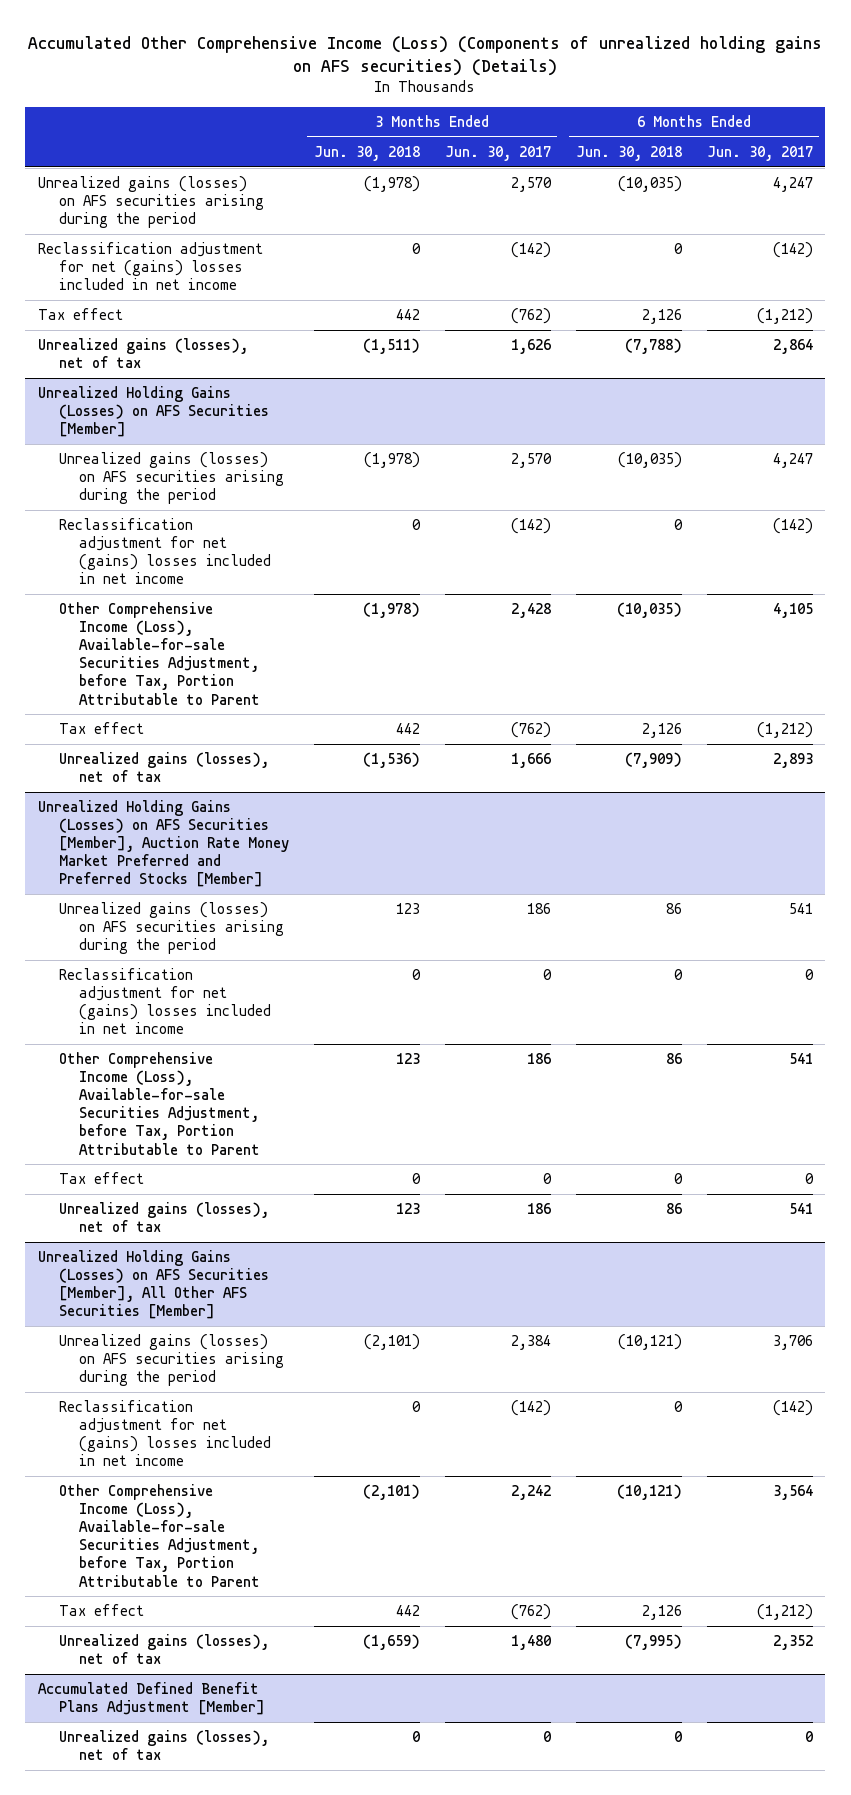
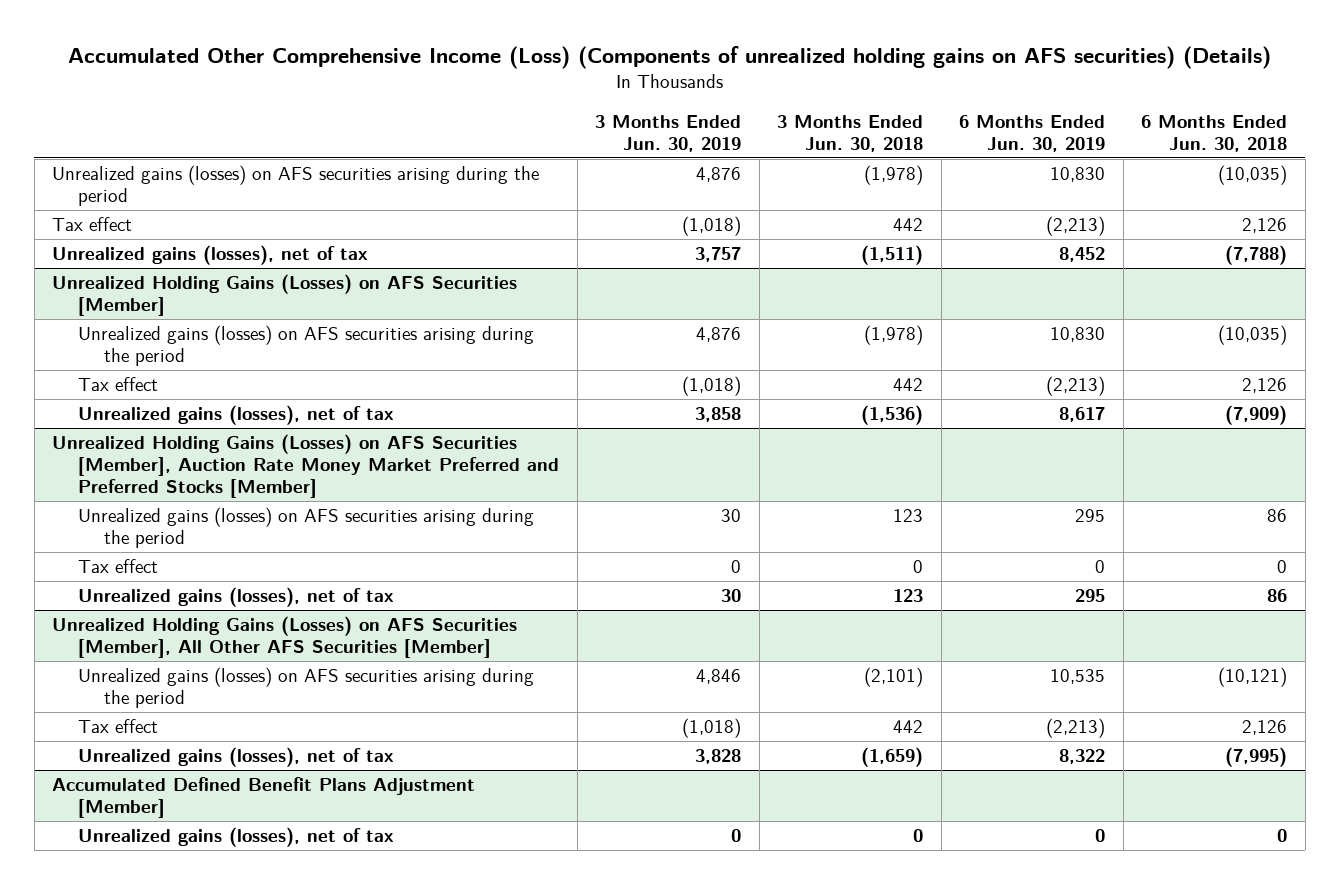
[444,146,551,162] Jun. 30, 2017 -> none
[706,146,813,162] Jun. 30, 2017 -> none
none -> [595,114,742,152] 3 Months Ended Jun. 30, 2019
none -> [959,114,1106,152] 6 Months Ended Jun. 30, 2019
[37,242,263,291] Reclassification adjustment for net (gains) losses included in net income -> none
[58,518,272,585] Reclassification adjustment for net (gains) losses included in net income -> none
[58,602,261,705] Other Comprehensive Income (Loss), Available-for-sale Securities Adjustment, before Tax, Portion Attributable to Parent -> none
[58,968,272,1035] Reclassification adjustment for net (gains) losses included in net income -> none
[58,1052,261,1155] Other Comprehensive Income (Loss), Available-for-sale Securities Adjustment, before Tax, Portion Attributable to Parent -> none
[58,1400,272,1467] Reclassification adjustment for net (gains) losses included in net income -> none
[58,1484,261,1587] Other Comprehensive Income (Loss), Available-for-sale Securities Adjustment, before Tax, Portion Attributable to Parent -> none

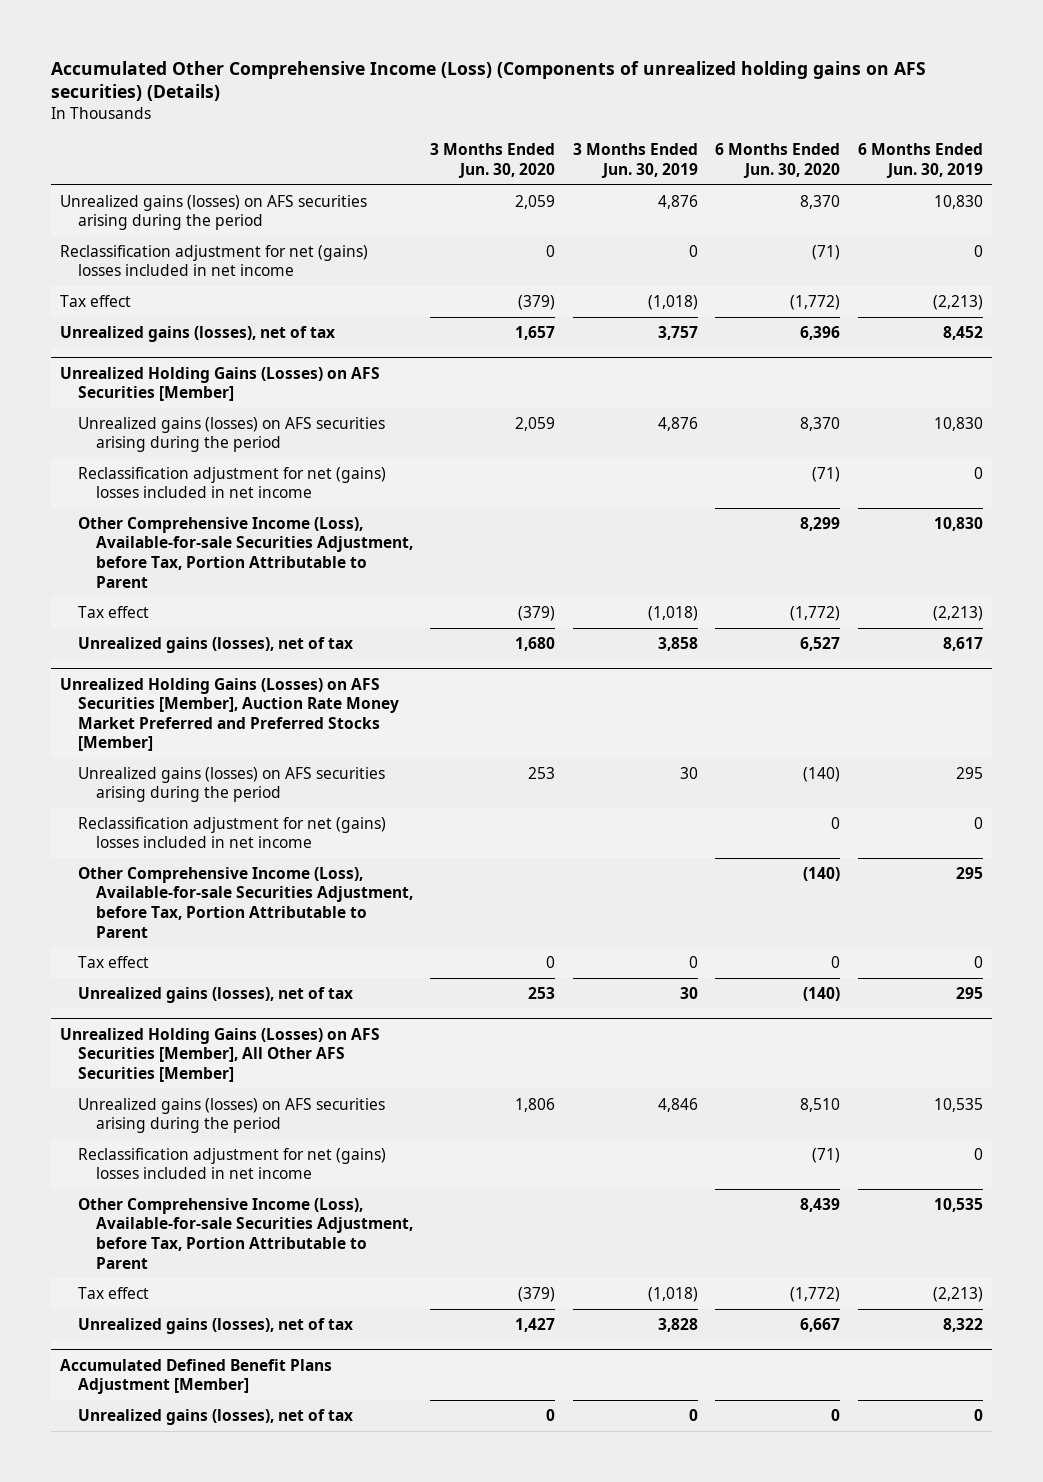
[777,114,924,152] 3 Months Ended Jun. 30, 2018 -> none
[1141,114,1288,152] 6 Months Ended Jun. 30, 2018 -> none
none -> [430,143,556,178] 3 Months Ended Jun. 30, 2020
none -> [715,143,841,178] 6 Months Ended Jun. 30, 2020
none -> [59,244,368,277] Reclassification adjustment for net (gains) losses included in net income
none -> [77,466,386,499] Reclassification adjustment for net (gains) losses included in net income
none -> [77,516,413,588] Other Comprehensive Income (Loss), Available-for-sale Securities Adjustment, before Tax, Portion Attributable to Parent
none -> [77,816,386,849] Reclassification adjustment for net (gains) losses included in net income
none -> [77,866,413,938] Other Comprehensive Income (Loss), Available-for-sale Securities Adjustment, before Tax, Portion Attributable to Parent
none -> [77,1147,386,1180] Reclassification adjustment for net (gains) losses included in net income
none -> [77,1197,413,1269] Other Comprehensive Income (Loss), Available-for-sale Securities Adjustment, before Tax, Portion Attributable to Parent

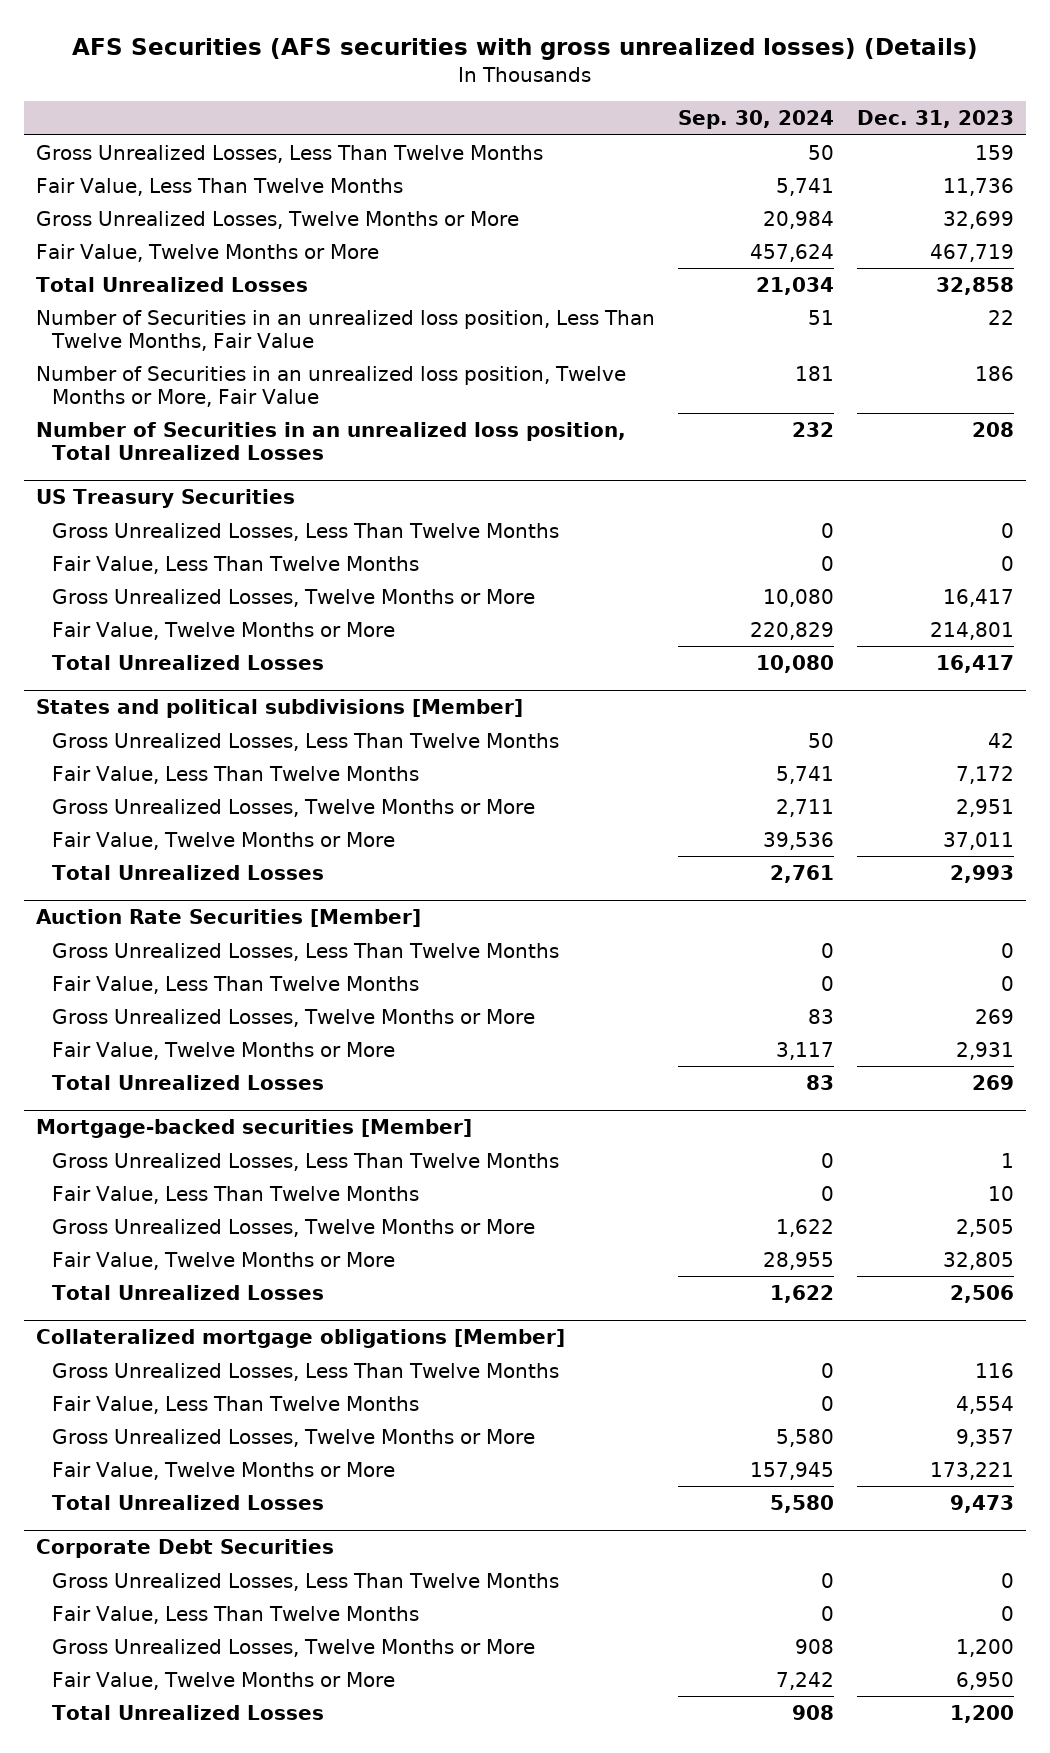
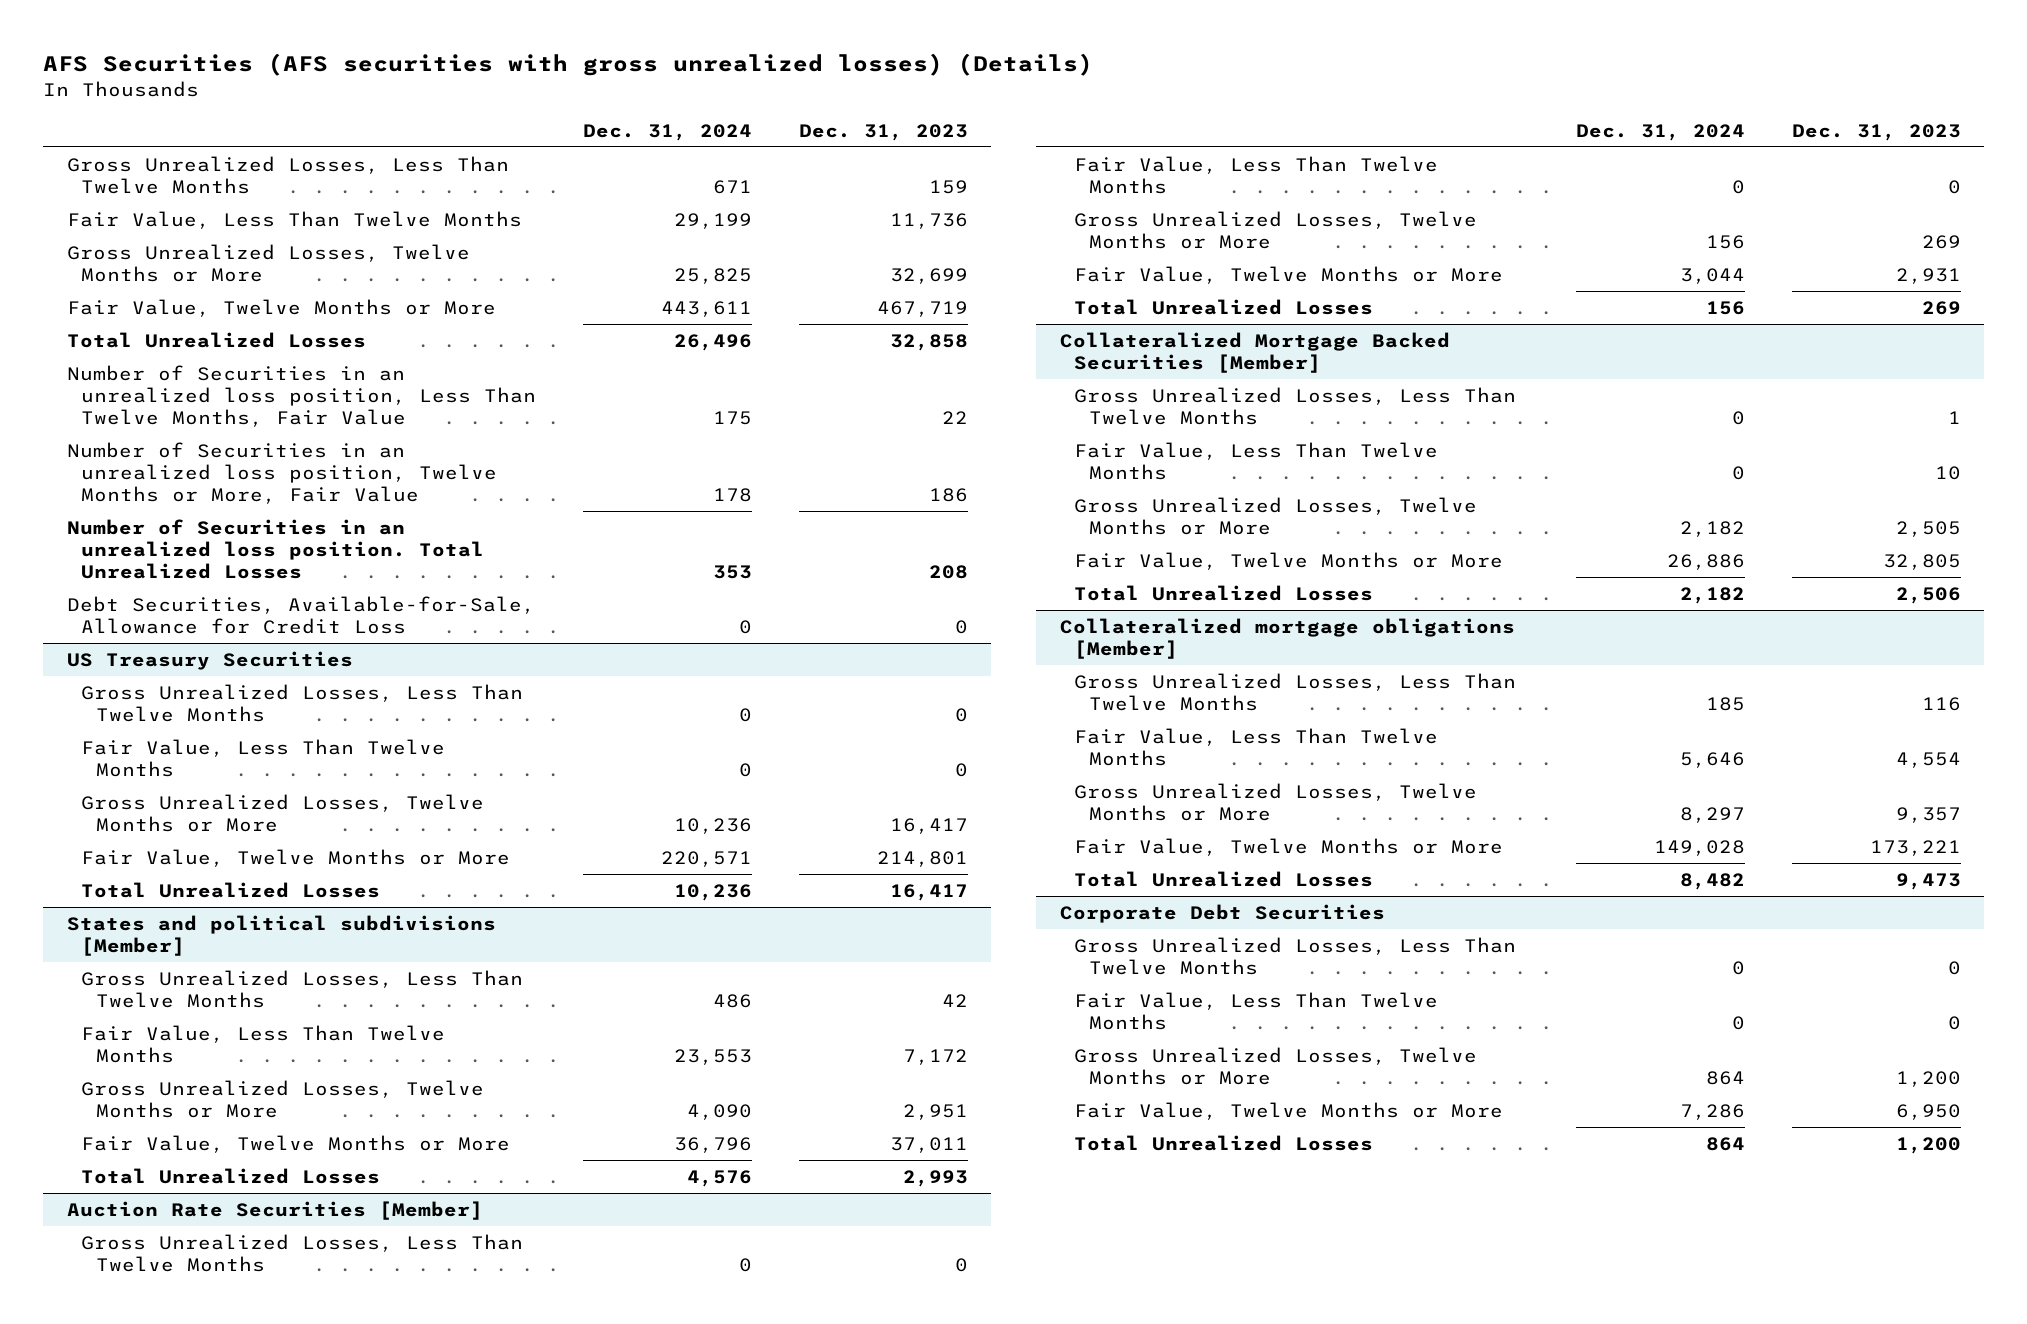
[678,110,835,130] Sep. 30, 2024 -> none
none -> [583,123,753,141] Dec. 31, 2024
[35,421,626,460] Number of Securities in an unrealized loss position, Total Unrealized Losses -> [66,518,485,579] Number of Securities in an unrealized loss position. Total Unrealized Losses
none -> [66,595,535,634] Debt Securities, Available-for-Sale, Allowance for Credit Loss
[35,1119,472,1139] Mortgage-backed securities [Member] -> [1059,331,1450,373] Collateralized Mortgage Backed Securities [Member]

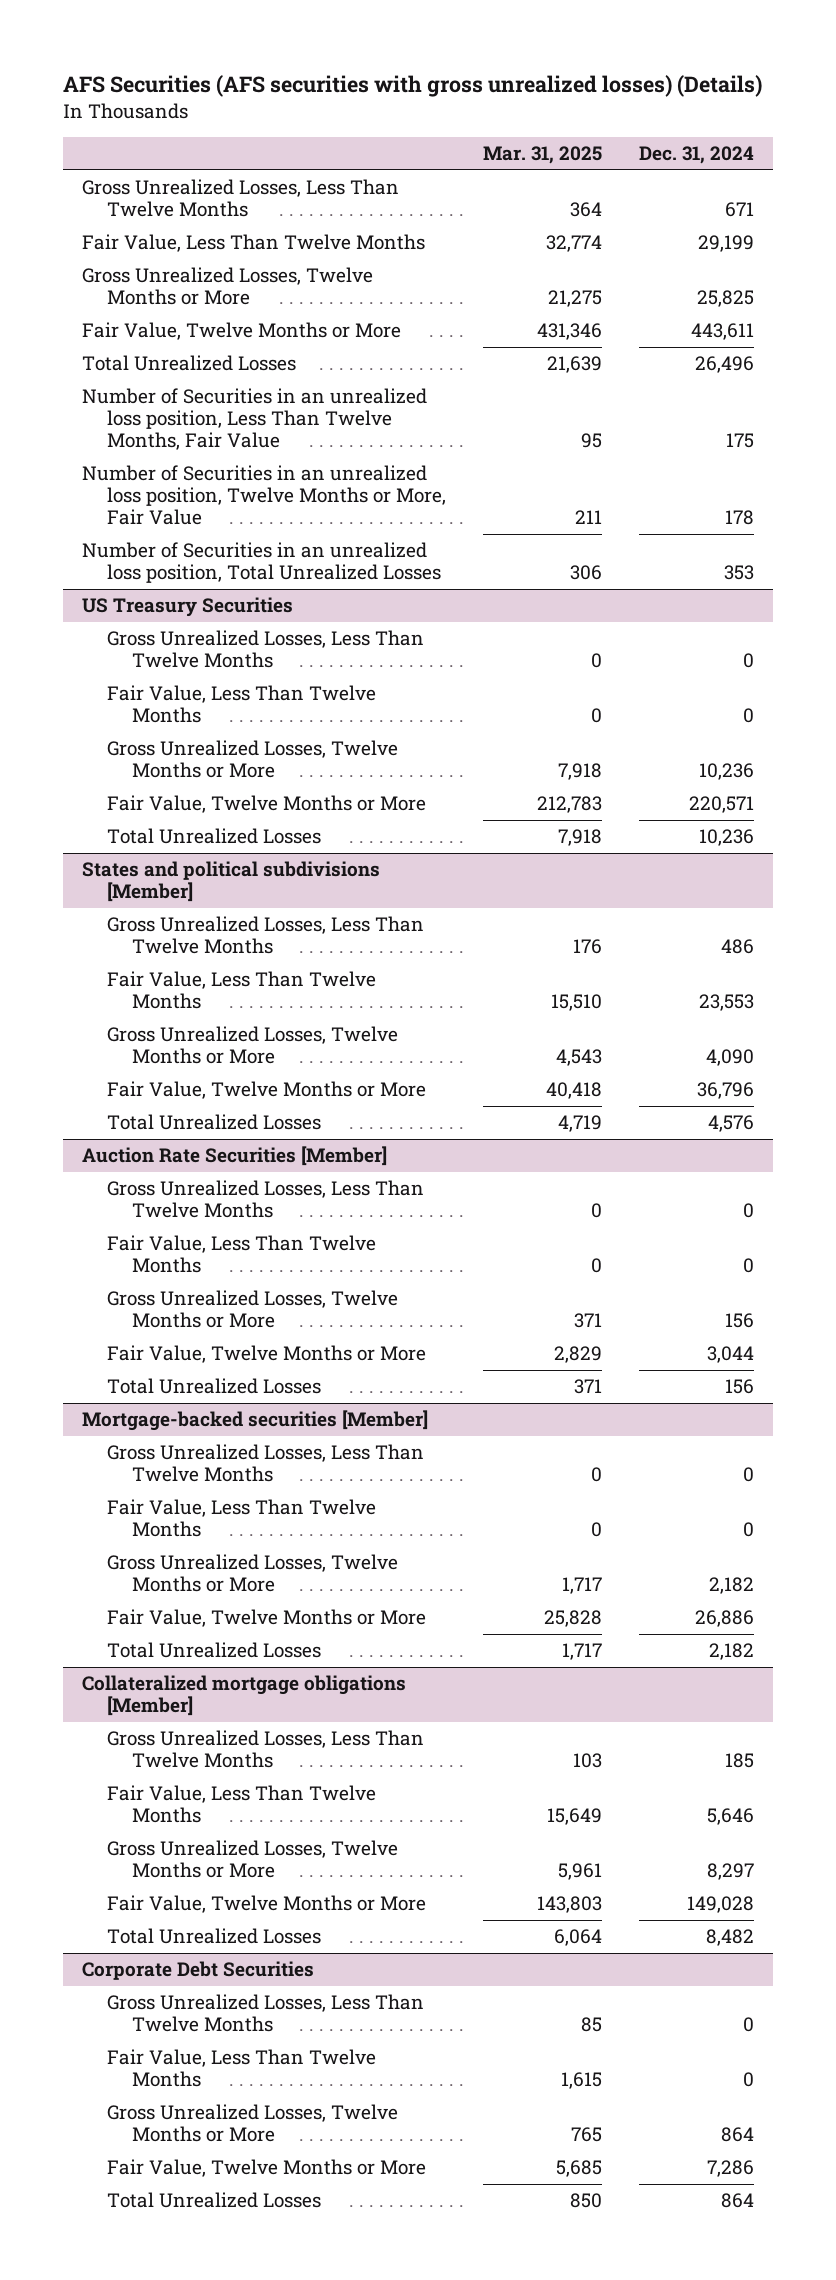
[798,123,968,141] Dec. 31, 2023 -> none
none -> [483,145,603,164] Mar. 31, 2025
[66,595,535,634] Debt Securities, Available-for-Sale, Allowance for Credit Loss -> none
[66,518,485,579] Number of Securities in an unrealized loss position. Total Unrealized Losses -> [81,542,441,584] Number of Securities in an unrealized loss position, Total Unrealized Losses
[1059,331,1450,373] Collateralized Mortgage Backed Securities [Member] -> [81,1410,428,1432] Mortgage-backed securities [Member]

